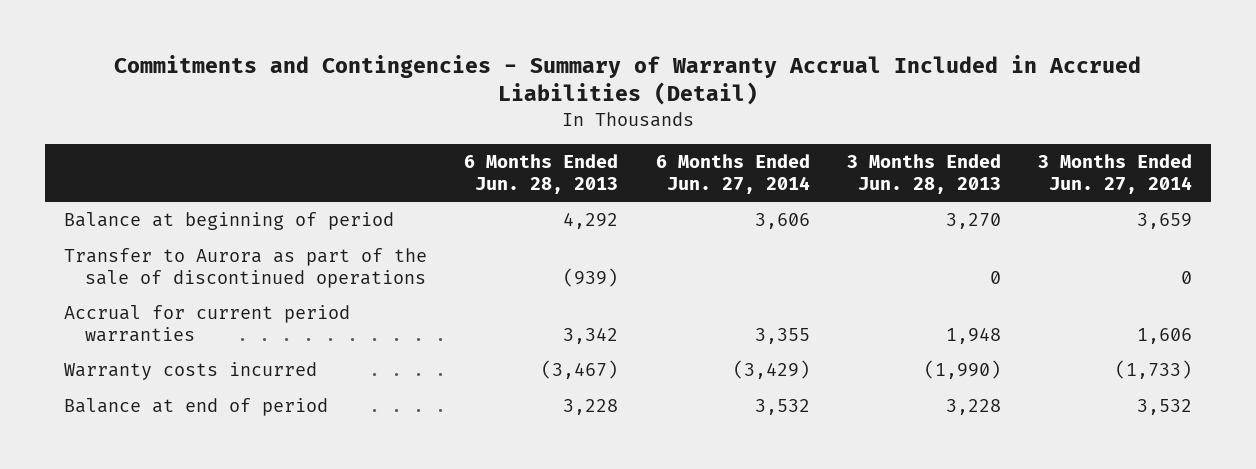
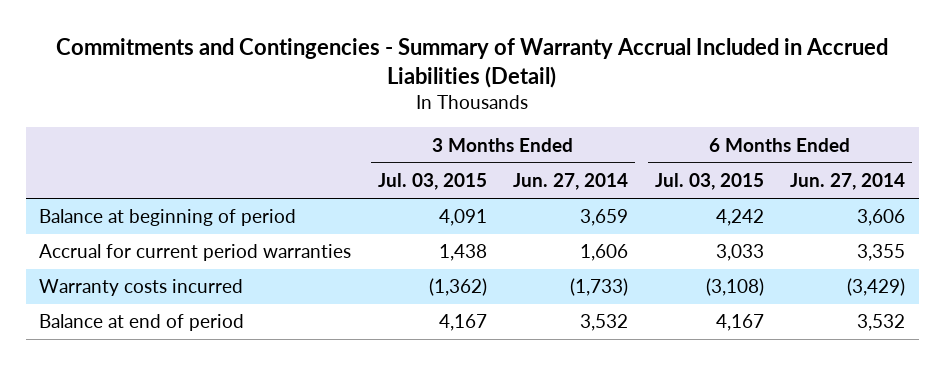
[464,154,619,194] 6 Months Ended Jun. 28, 2013 -> none
[847,154,1002,194] 3 Months Ended Jun. 28, 2013 -> none
none -> [377,173,487,191] Jul. 03, 2015
none -> [654,173,764,191] Jul. 03, 2015
[63,248,427,288] Transfer to Aurora as part of the sale of discontinued operations -> none

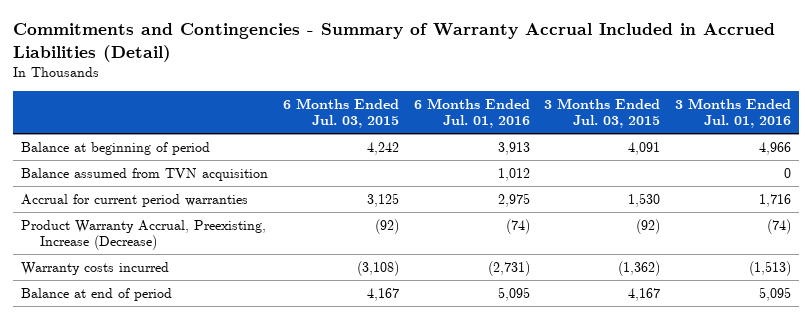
[513,173,629,191] Jun. 27, 2014 -> none
[790,173,906,191] Jun. 27, 2014 -> none
none -> [413,97,530,129] 6 Months Ended Jul. 01, 2016
none -> [675,97,792,129] 3 Months Ended Jul. 01, 2016
none -> [20,167,268,181] Balance assumed from TVN acquisition
[438,244,487,262] 1,438 -> [628,192,661,207] 1,530
[715,244,764,262] 3,033 -> [366,192,399,207] 3,125
none -> [20,219,266,251] Product Warranty Accrual, Preexisting, Increase (Decrease)

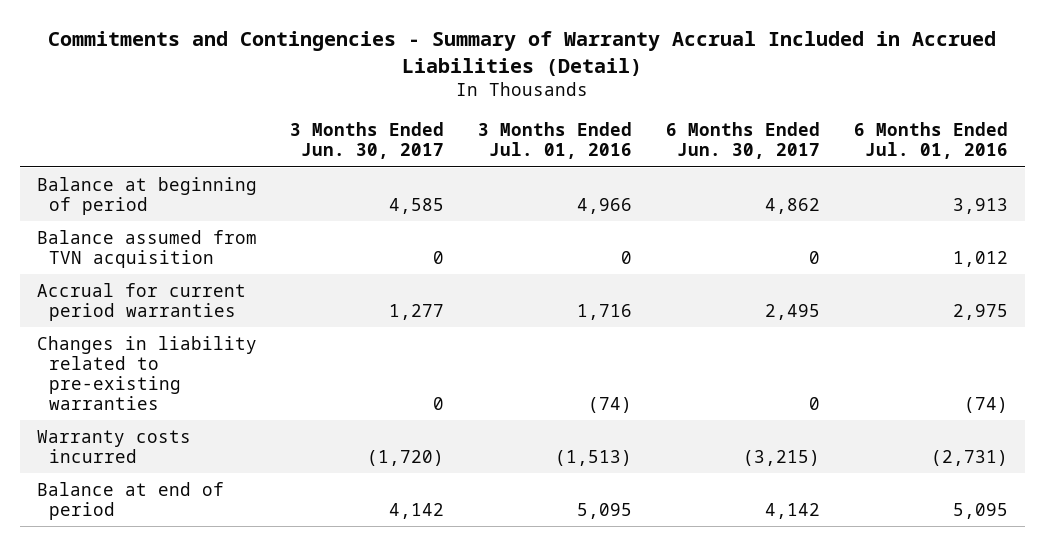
[282,97,399,129] 6 Months Ended Jul. 03, 2015 -> none
[544,97,661,129] 3 Months Ended Jul. 03, 2015 -> none
none -> [290,122,445,160] 3 Months Ended Jun. 30, 2017
none -> [666,122,821,160] 6 Months Ended Jun. 30, 2017
[20,219,266,251] Product Warranty Accrual, Preexisting, Increase (Decrease) -> [36,335,257,411] Changes in liability related to pre-existing warranties

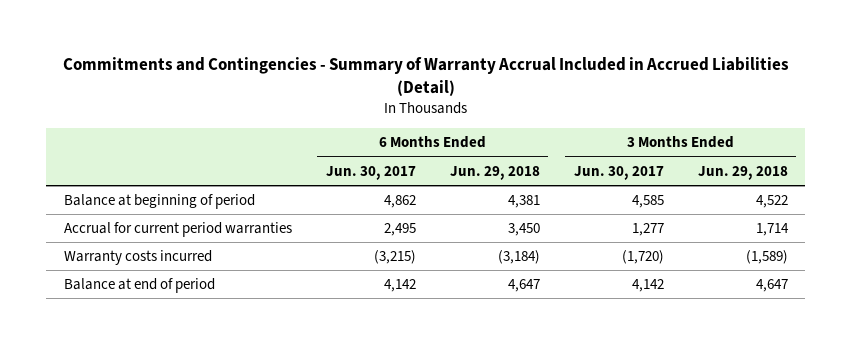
[478,122,633,160] 3 Months Ended Jul. 01, 2016 -> none
[854,122,1009,160] 6 Months Ended Jul. 01, 2016 -> none
none -> [449,165,540,180] Jun. 29, 2018
none -> [697,165,788,180] Jun. 29, 2018
[36,229,257,268] Balance assumed from TVN acquisition -> none
[36,335,257,411] Changes in liability related to pre-existing warranties -> none

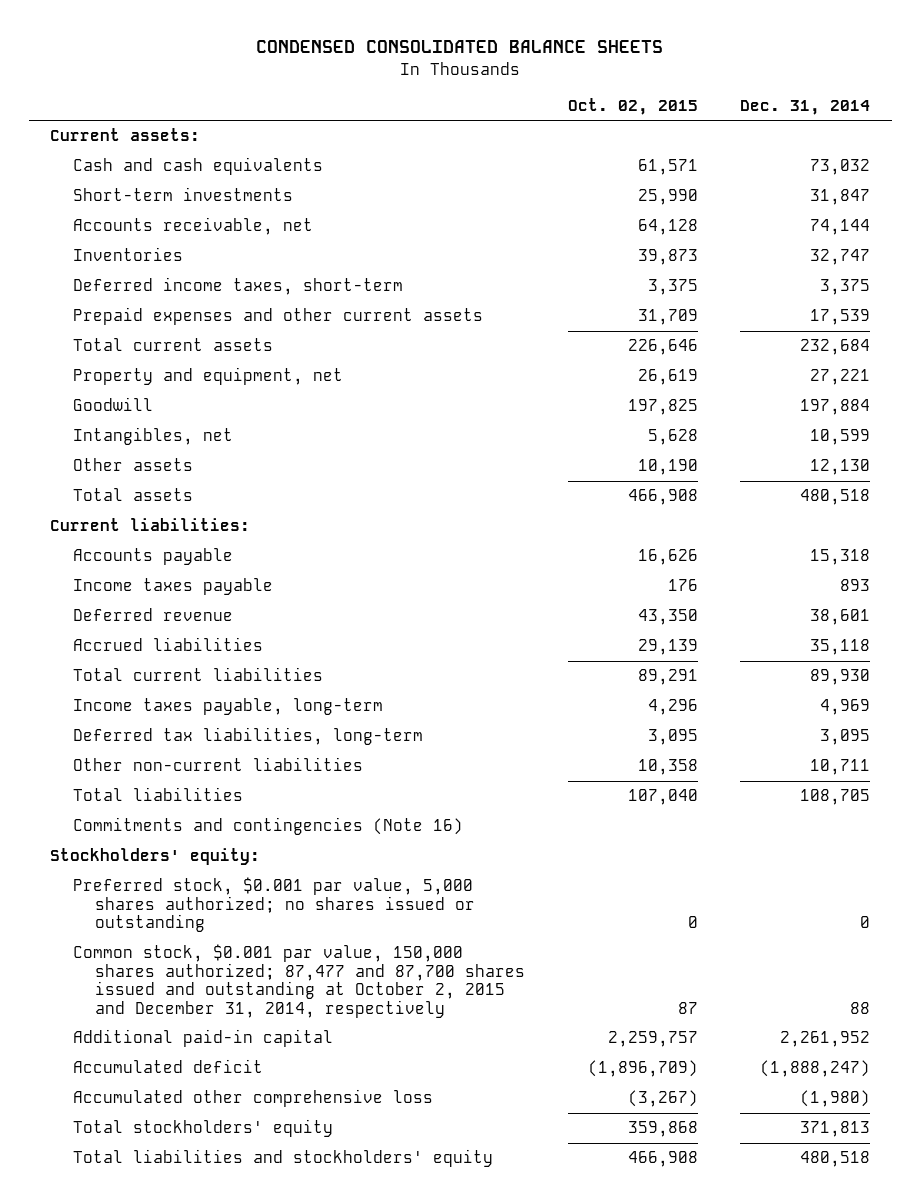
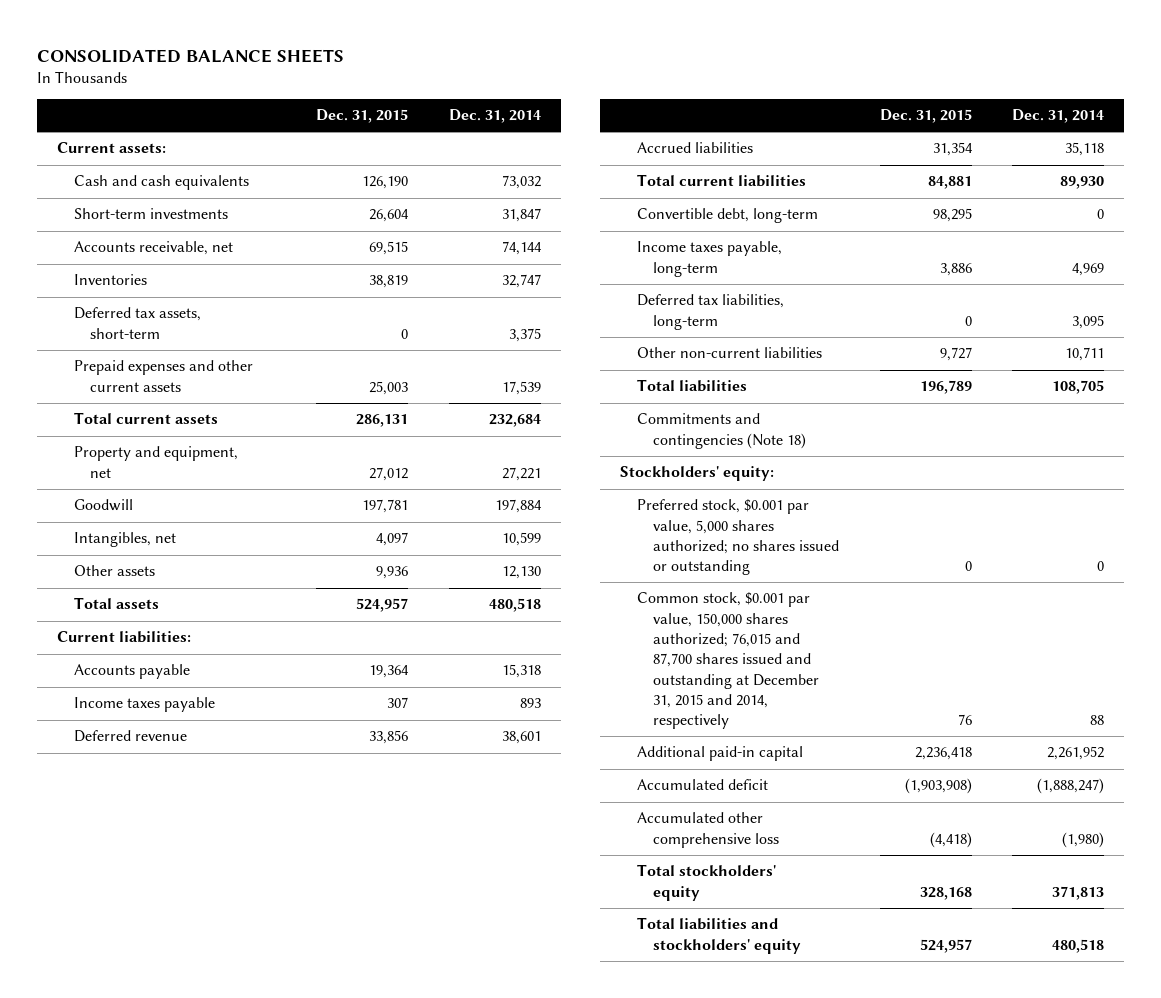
[256,40,664,54] CONDENSED CONSOLIDATED BALANCE SHEETS -> [37,48,345,63] CONSOLIDATED BALANCE SHEETS
[567,97,698,115] Oct. 02, 2015 -> none
none -> [316,109,409,124] Dec. 31, 2015
[72,277,403,296] Deferred income taxes, short-term -> [73,307,201,339] Deferred tax assets, short-term
none -> [636,208,818,224] Convertible debt, long-term
[72,817,463,836] Commitments and contingencies (Note 16) -> [636,413,807,449] Commitments and contingencies (Note 18)
[72,944,526,1018] Common stock, $0.001 par value, 150,000 shares authorized; 87,477 and 87,700 shares issued and outstanding at October 2, 2015 and December 31, 2014, respectively -> [636,592,820,730] Common stock, $0.001 par value, 150,000 shares authorized; 76,015 and 87,700 shares issued and outstanding at December 31, 2015 and 2014, respectively

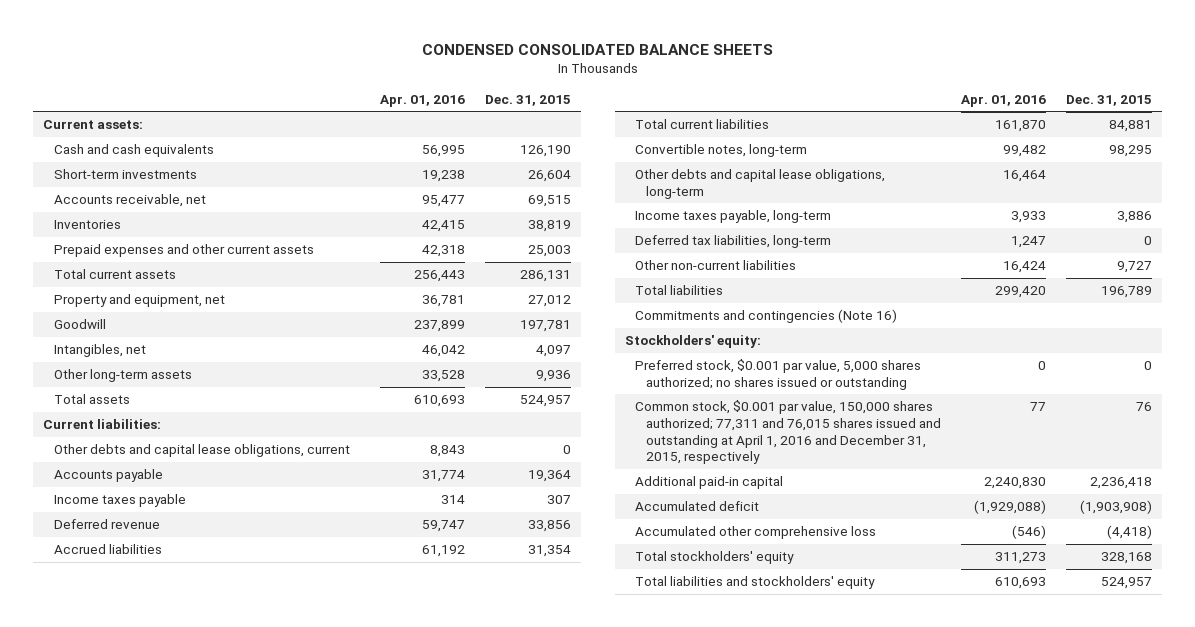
[37,48,345,63] CONSOLIDATED BALANCE SHEETS -> [421,43,773,55] CONDENSED CONSOLIDATED BALANCE SHEETS
[448,109,541,124] Dec. 31, 2014 -> none
none -> [379,94,465,107] Apr. 01, 2016
[73,307,201,339] Deferred tax assets, short-term -> none
[73,565,155,577] Other assets -> [53,369,192,383] Other long-term assets
none -> [53,444,350,458] Other debts and capital lease obligations, current
[636,208,818,224] Convertible debt, long-term -> [635,144,808,158] Convertible notes, long-term
none -> [635,169,886,199] Other debts and capital lease obligations, long-term
[636,413,807,449] Commitments and contingencies (Note 18) -> [635,309,898,324] Commitments and contingencies (Note 16)
[636,592,820,730] Common stock, $0.001 par value, 150,000 shares authorized; 76,015 and 87,700 shares issued and outstanding at December 31, 2015 and 2014, respectively -> [635,400,941,465] Common stock, $0.001 par value, 150,000 shares authorized; 77,311 and 76,015 shares issued and outstanding at April 1, 2016 and December 31, 2015, respectively

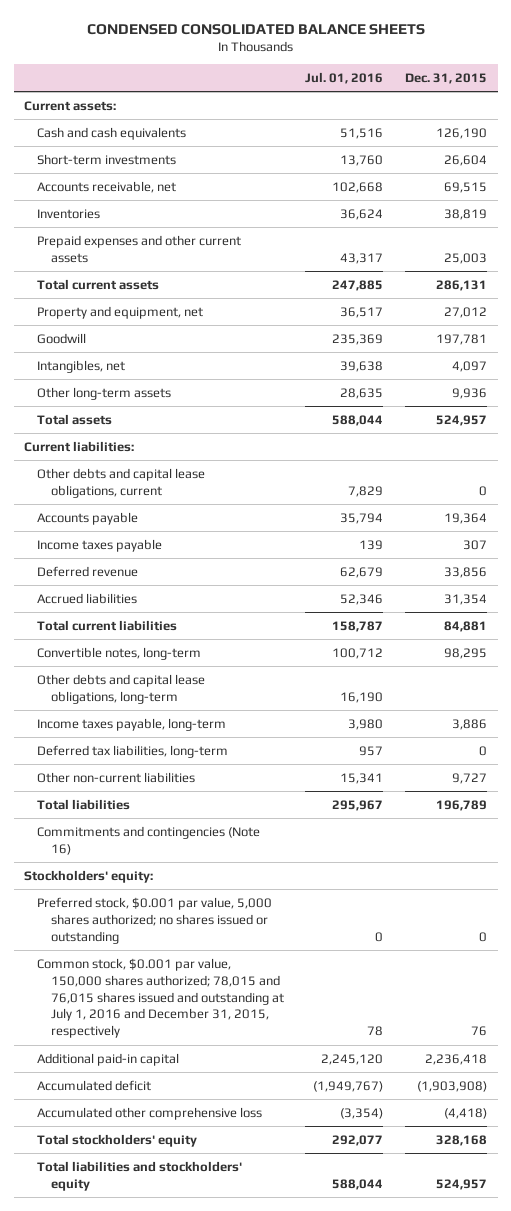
[379,94,465,107] Apr. 01, 2016 -> none
none -> [305,72,384,85] Jul. 01, 2016
[635,400,941,465] Common stock, $0.001 par value, 150,000 shares authorized; 77,311 and 76,015 shares issued and outstanding at April 1, 2016 and December 31, 2015, respectively -> [37,957,284,1039] Common stock, $0.001 par value, 150,000 shares authorized; 78,015 and 76,015 shares issued and outstanding at July 1, 2016 and December 31, 2015, respectively

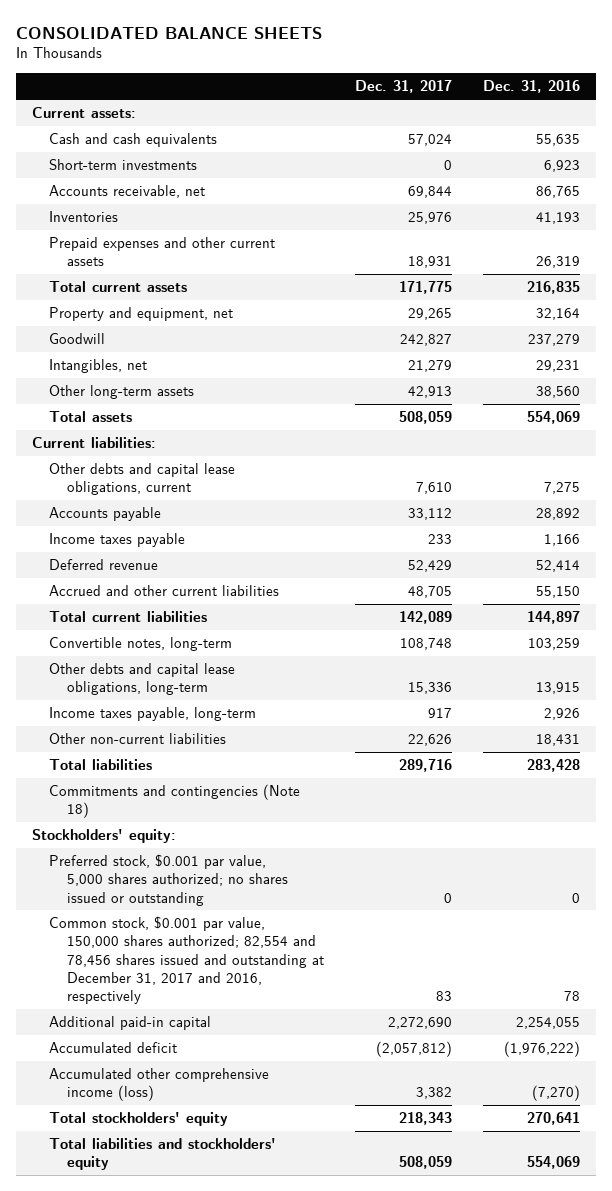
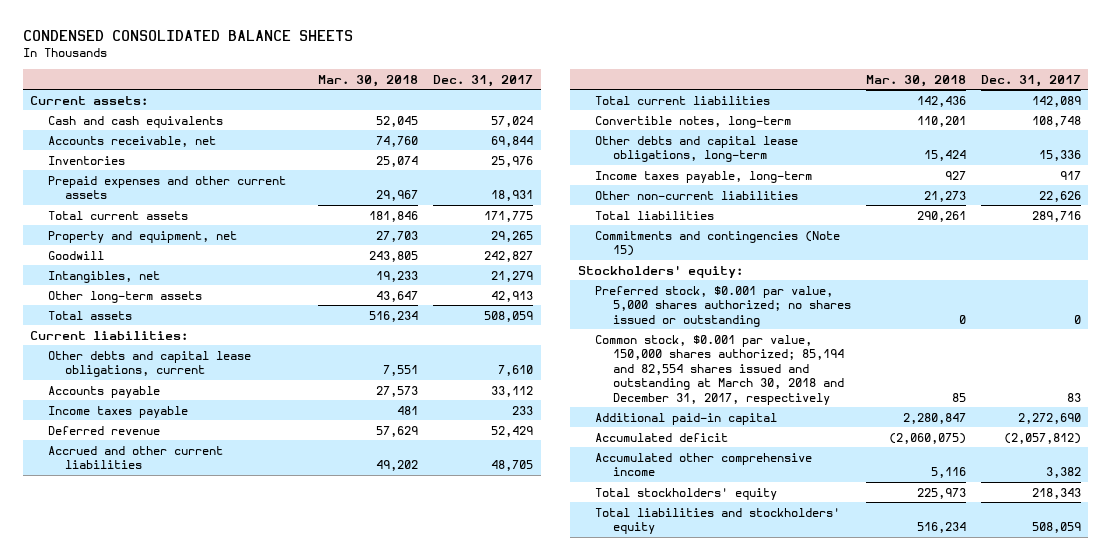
[15,26,322,39] CONSOLIDATED BALANCE SHEETS -> [22,30,353,42] CONDENSED CONSOLIDATED BALANCE SHEETS
[483,80,581,94] Dec. 31, 2016 -> none
none -> [318,74,419,87] Mar. 30, 2018
[49,159,198,171] Short-term investments -> none
[49,784,301,819] Commitments and contingencies (Note 18) -> [595,230,841,257] Commitments and contingencies (Note 15)
[49,916,324,1004] Common stock, $0.001 par value, 150,000 shares authorized; 82,554 and 78,456 shares issued and outstanding at December 31, 2017 and 2016, respectively -> [595,334,844,405] Common stock, $0.001 par value, 150,000 shares authorized; 85,194 and 82,554 shares issued and outstanding at March 30, 2018 and December 31, 2017, respectively
[49,1068,270,1102] Accumulated other comprehensive income (loss) -> [595,452,813,477] Accumulated other comprehensive income

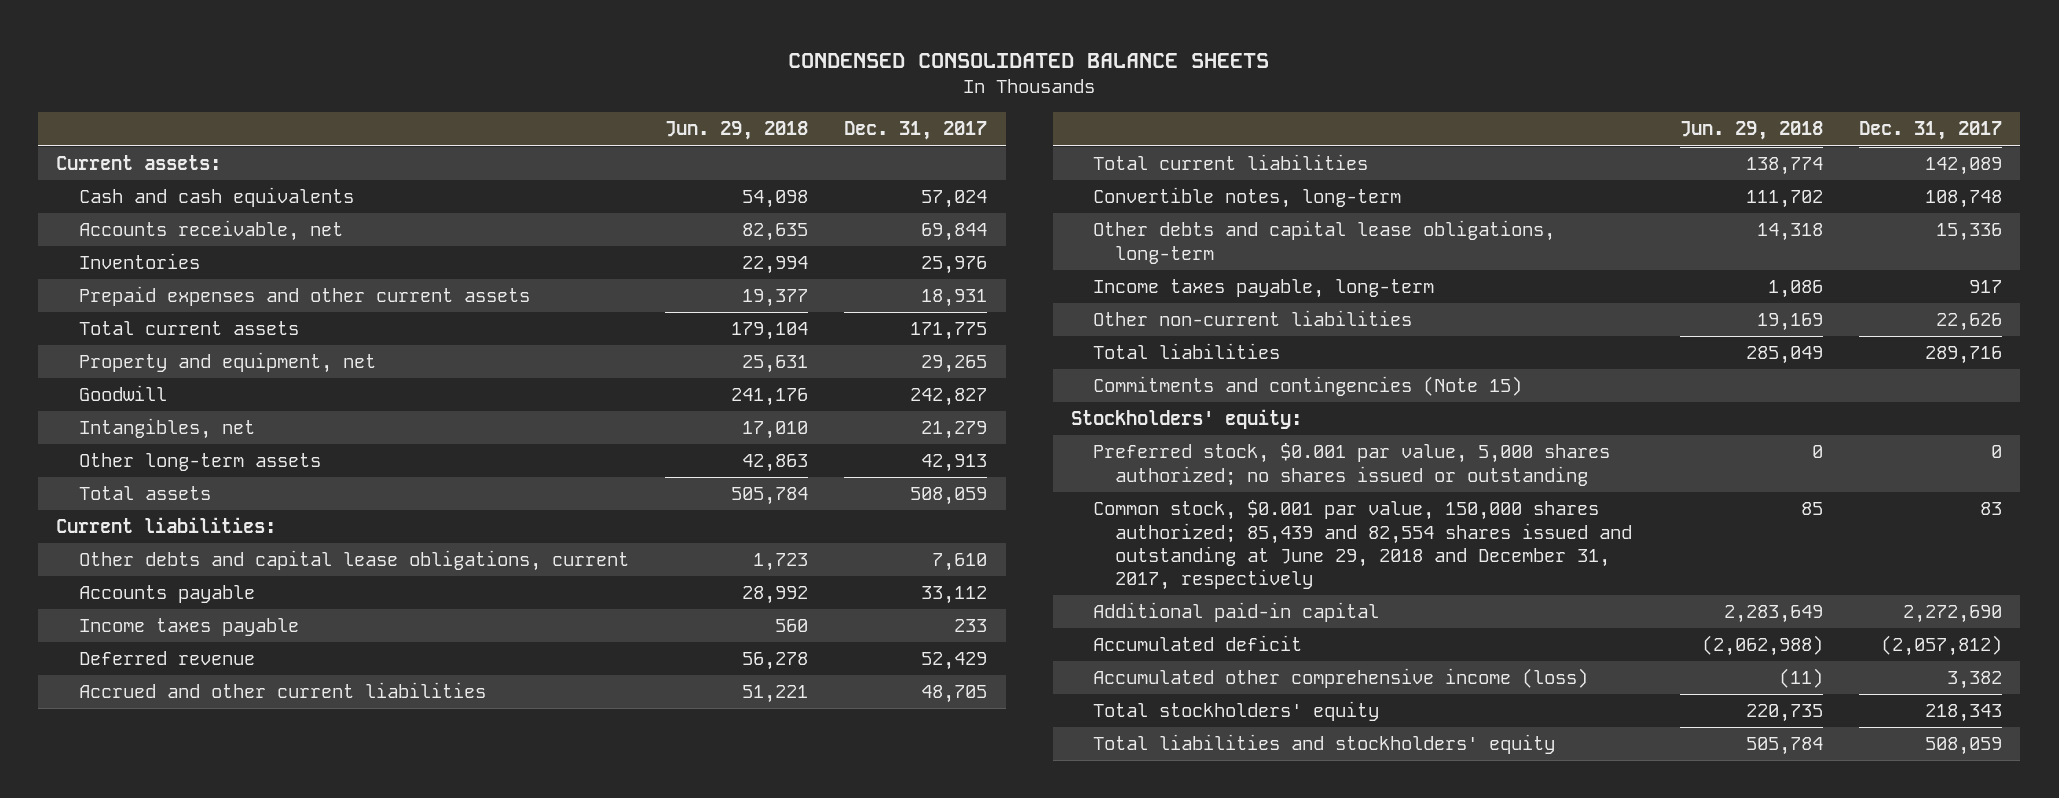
[318,74,419,87] Mar. 30, 2018 -> none
none -> [664,121,808,141] Jun. 29, 2018
[595,334,844,405] Common stock, $0.001 par value, 150,000 shares authorized; 85,194 and 82,554 shares issued and outstanding at March 30, 2018 and December 31, 2017, respectively -> [1093,500,1633,590] Common stock, $0.001 par value, 150,000 shares authorized; 85,439 and 82,554 shares issued and outstanding at June 29, 2018 and December 31, 2017, respectively
[595,452,813,477] Accumulated other comprehensive income -> [1093,668,1589,689] Accumulated other comprehensive income (loss)

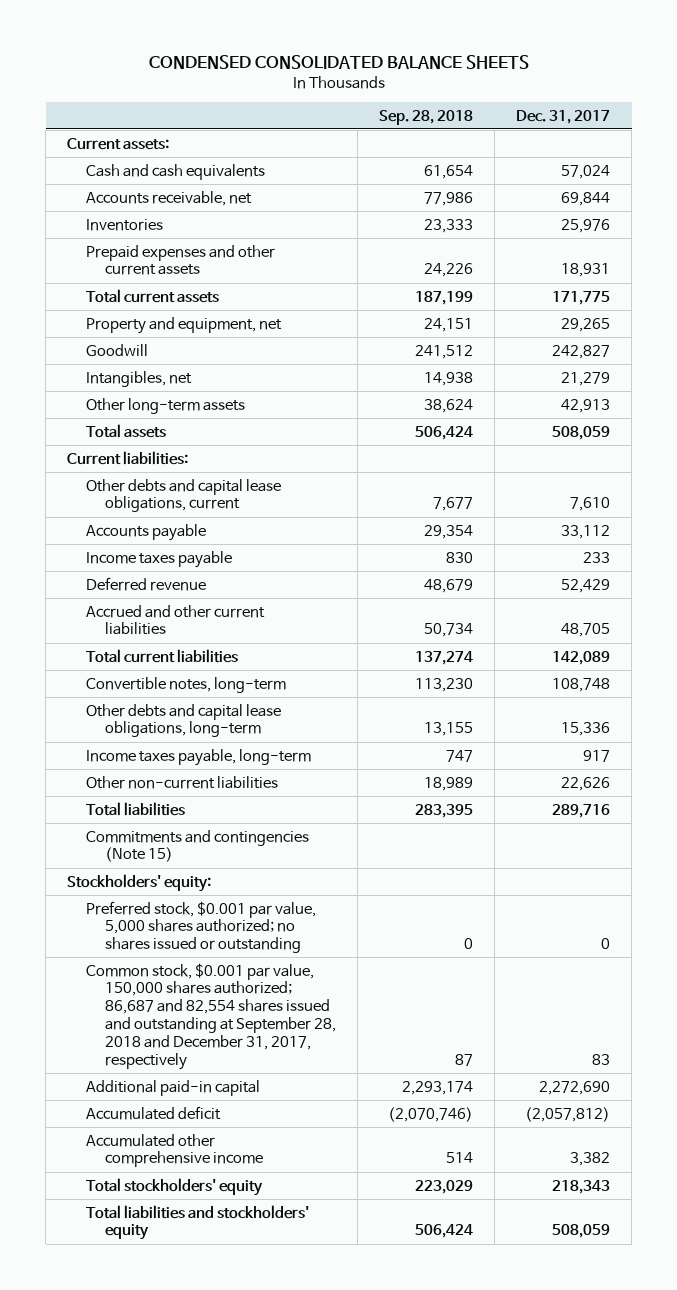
[664,121,808,141] Jun. 29, 2018 -> none
none -> [379,109,474,125] Sep. 28, 2018
[1093,500,1633,590] Common stock, $0.001 par value, 150,000 shares authorized; 85,439 and 82,554 shares issued and outstanding at June 29, 2018 and December 31, 2017, respectively -> [86,962,337,1070] Common stock, $0.001 par value, 150,000 shares authorized; 86,687 and 82,554 shares issued and outstanding at September 28, 2018 and December 31, 2017, respectively
[1093,668,1589,689] Accumulated other comprehensive income (loss) -> [86,1133,264,1168] Accumulated other comprehensive income

